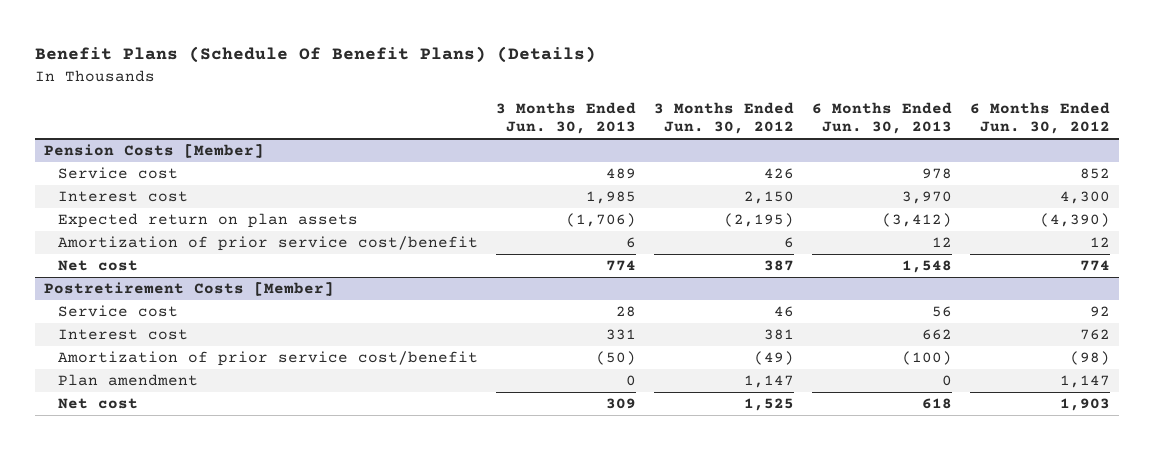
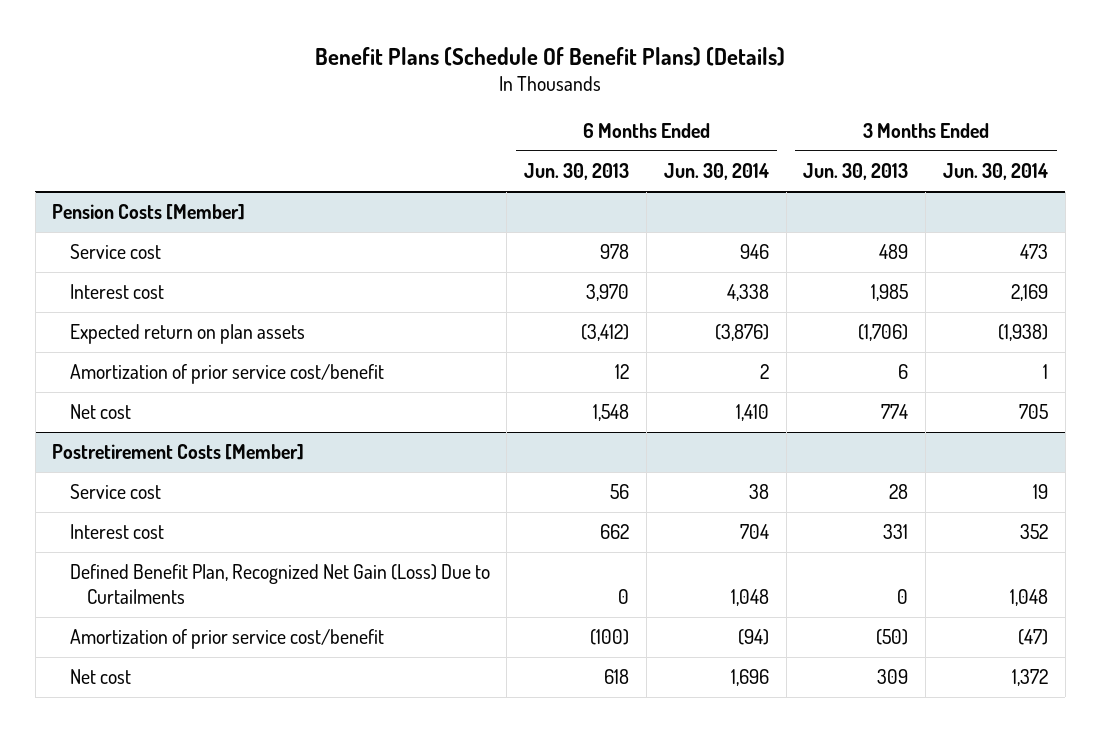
[654,101,795,135] 3 Months Ended Jun. 30, 2012 -> none
[970,101,1111,135] 6 Months Ended Jun. 30, 2012 -> none
none -> [663,163,769,181] Jun. 30, 2014
none -> [943,163,1049,181] Jun. 30, 2014
none -> [69,564,490,605] Defined Benefit Plan, Recognized Net Gain (Loss) Due to Curtailments
[57,374,198,387] Plan amendment -> none

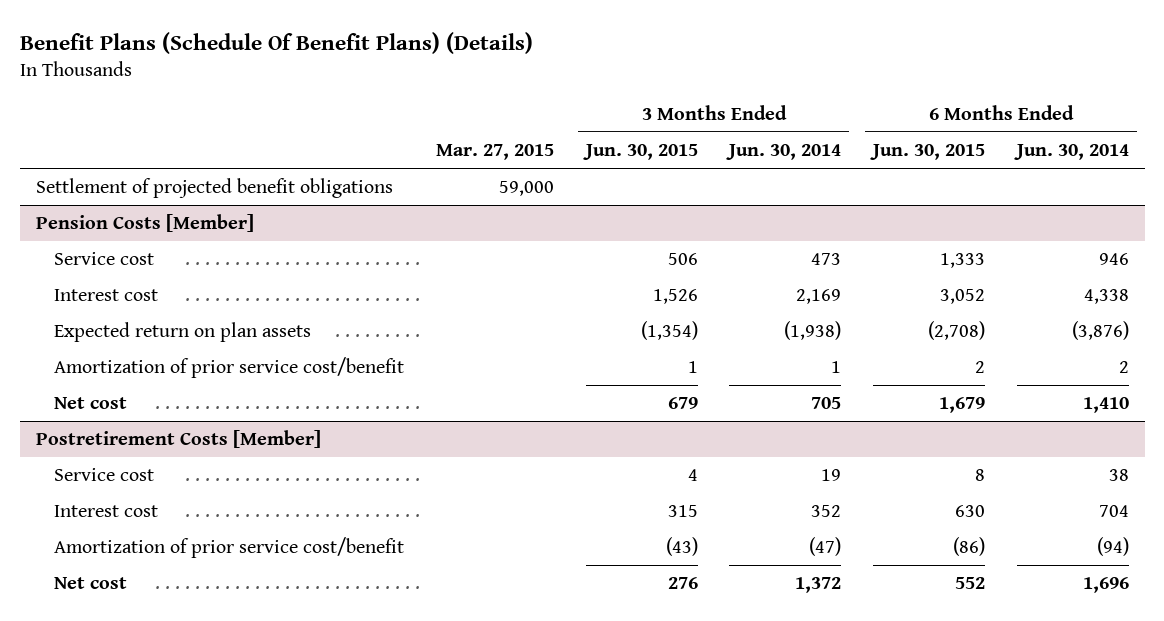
[524,163,630,181] Jun. 30, 2013 -> none
[803,163,909,181] Jun. 30, 2013 -> none
none -> [435,144,554,161] Mar. 27, 2015
none -> [582,144,698,161] Jun. 30, 2015
none -> [870,144,986,161] Jun. 30, 2015
none -> [35,178,393,199] Settlement of projected benefit obligations
[69,564,490,605] Defined Benefit Plan, Recognized Net Gain (Loss) Due to Curtailments -> none

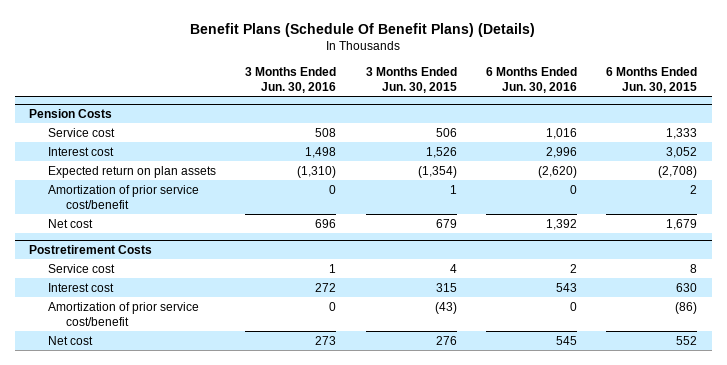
[435,144,554,161] Mar. 27, 2015 -> none
[726,144,842,161] Jun. 30, 2014 -> none
[1013,144,1129,161] Jun. 30, 2014 -> none
none -> [245,66,337,93] 3 Months Ended Jun. 30, 2016
none -> [485,66,577,93] 6 Months Ended Jun. 30, 2016
[35,178,393,199] Settlement of projected benefit obligations -> none
[35,214,254,233] Pension Costs [Member] -> [29,109,113,119] Pension Costs
[35,430,321,449] Postretirement Costs [Member] -> [29,245,153,255] Postretirement Costs

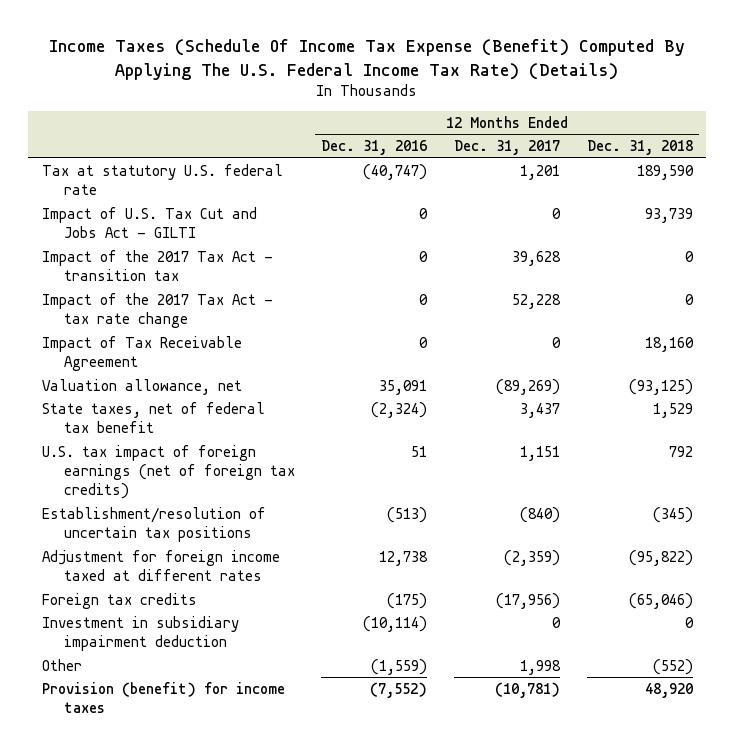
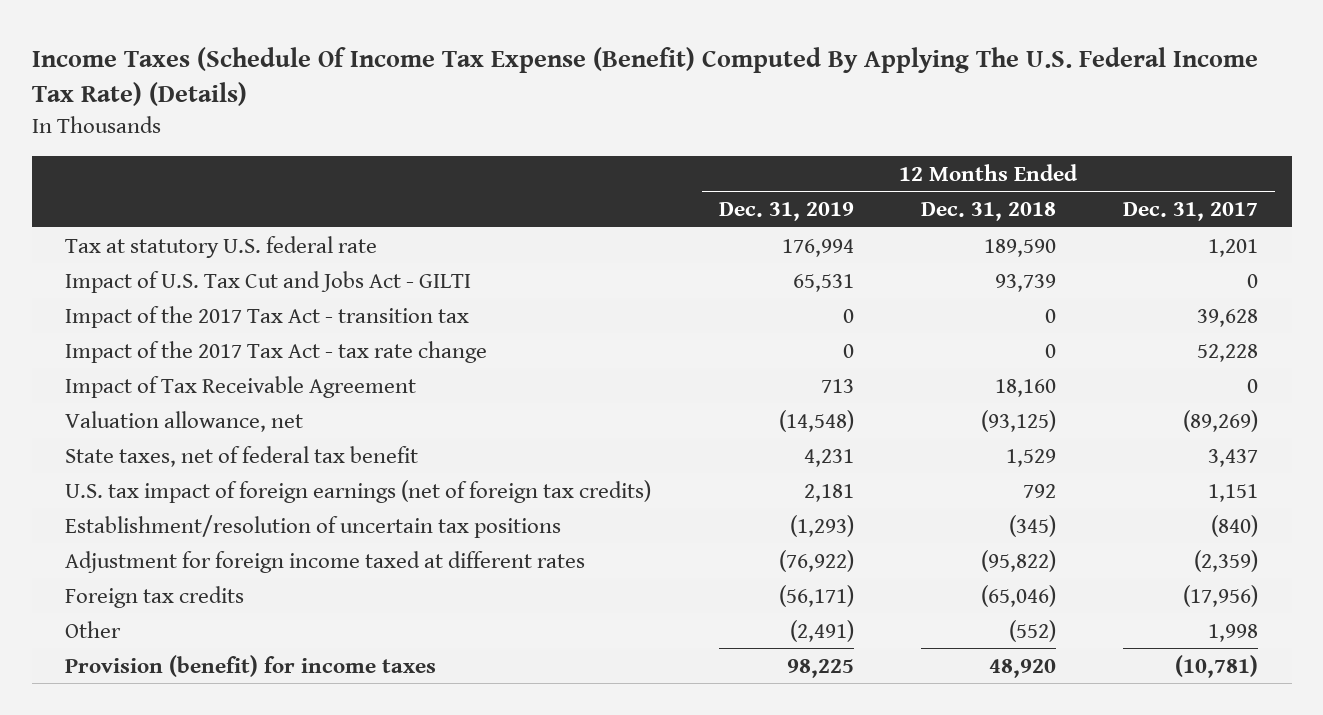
[321,140,428,156] Dec. 31, 2016 -> none
none -> [718,201,854,221] Dec. 31, 2019
[41,615,239,652] Investment in subsidiary impairment deduction -> none

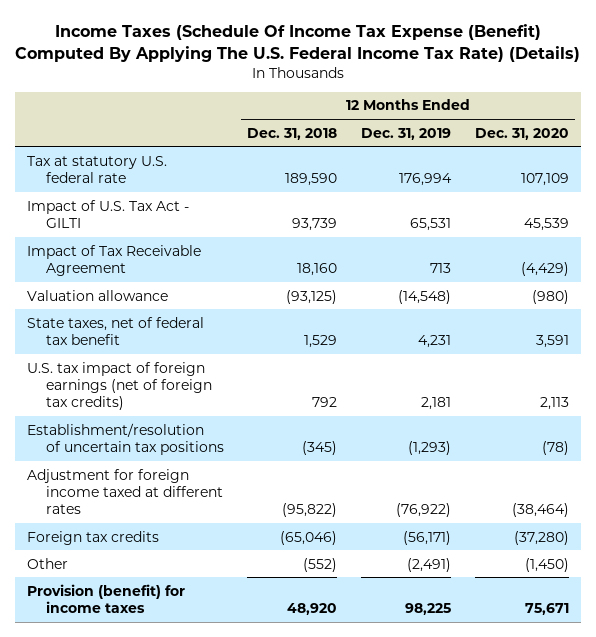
[1123,201,1259,221] Dec. 31, 2017 -> none
none -> [474,127,569,140] Dec. 31, 2020
[65,305,470,328] Impact of the 2017 Tax Act - transition tax -> none
[65,340,488,363] Impact of the 2017 Tax Act - tax rate change -> none
[65,270,472,293] Impact of U.S. Tax Cut and Jobs Act - GILTI -> [26,199,189,228] Impact of U.S. Tax Act - GILTI
[65,410,304,432] Valuation allowance, net -> [26,289,168,301] Valuation allowance

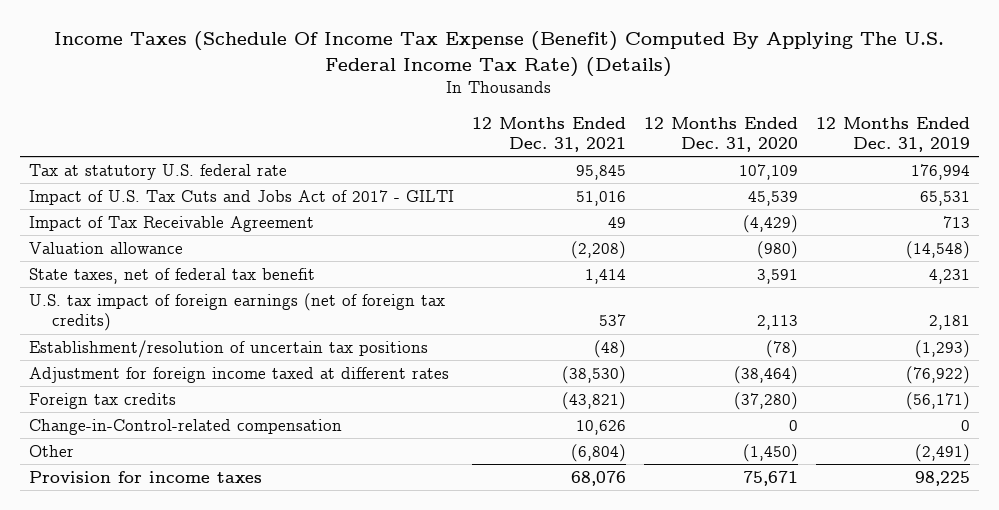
[247,127,338,140] Dec. 31, 2018 -> none
none -> [471,116,626,153] 12 Months Ended Dec. 31, 2021
[26,199,189,228] Impact of U.S. Tax Act - GILTI -> [28,189,454,205] Impact of U.S. Tax Cuts and Jobs Act of 2017 - GILTI
none -> [28,418,342,435] Change-in-Control-related compensation
[26,583,185,613] Provision (benefit) for income taxes -> [28,470,262,483] Provision for income taxes

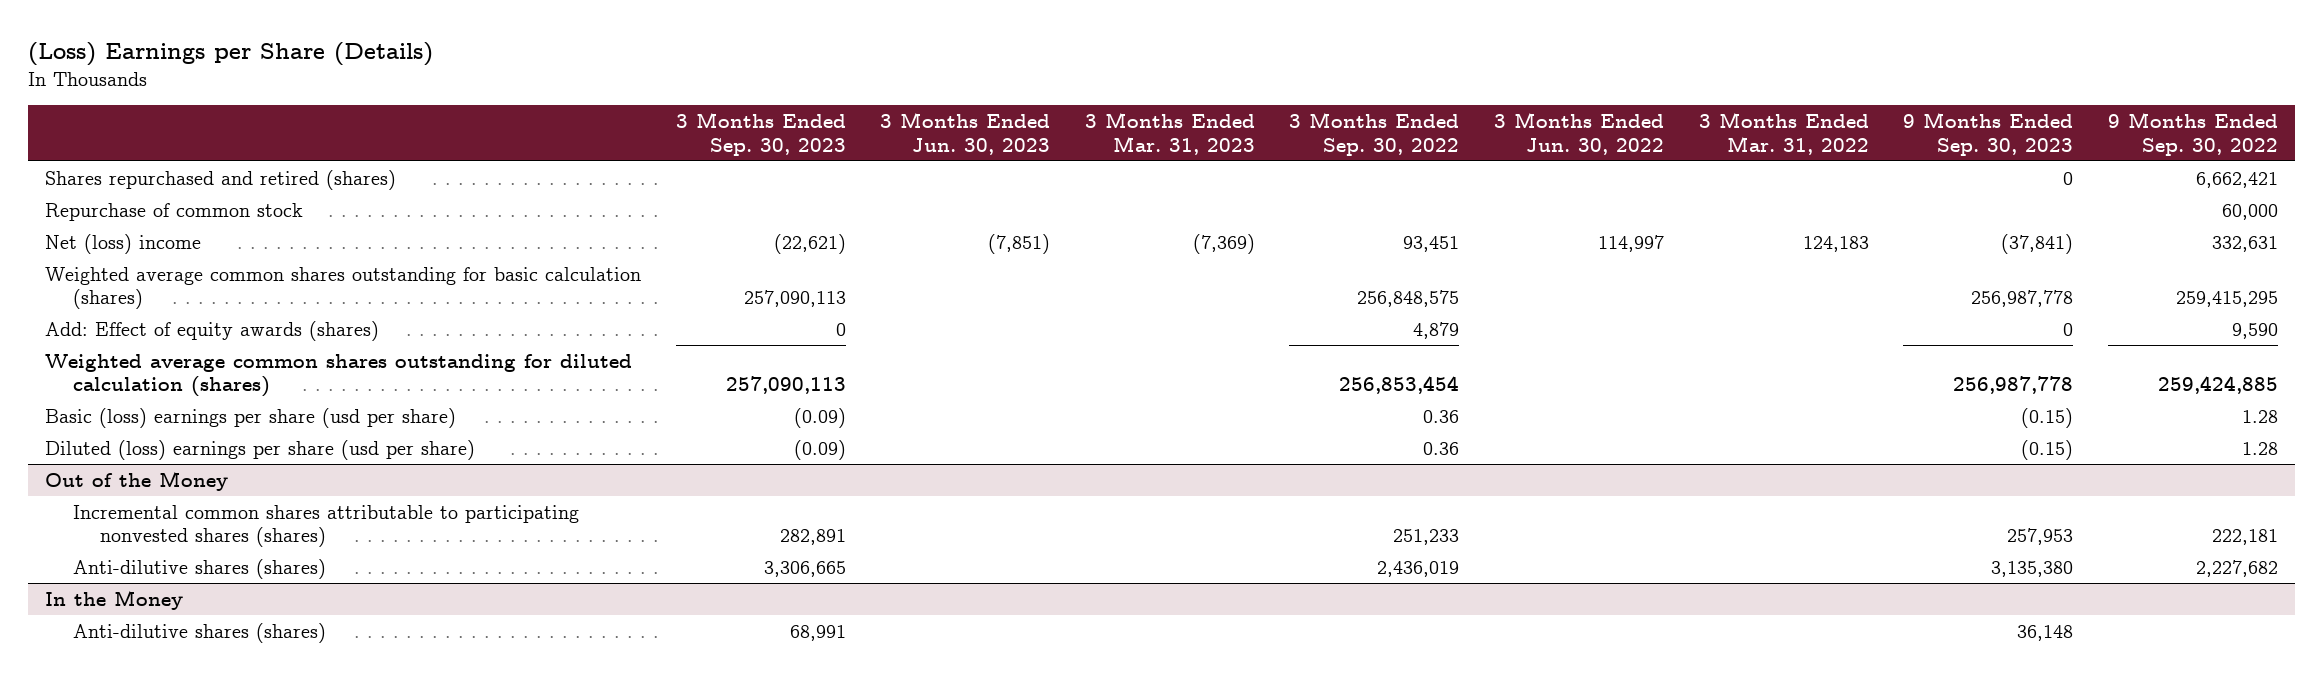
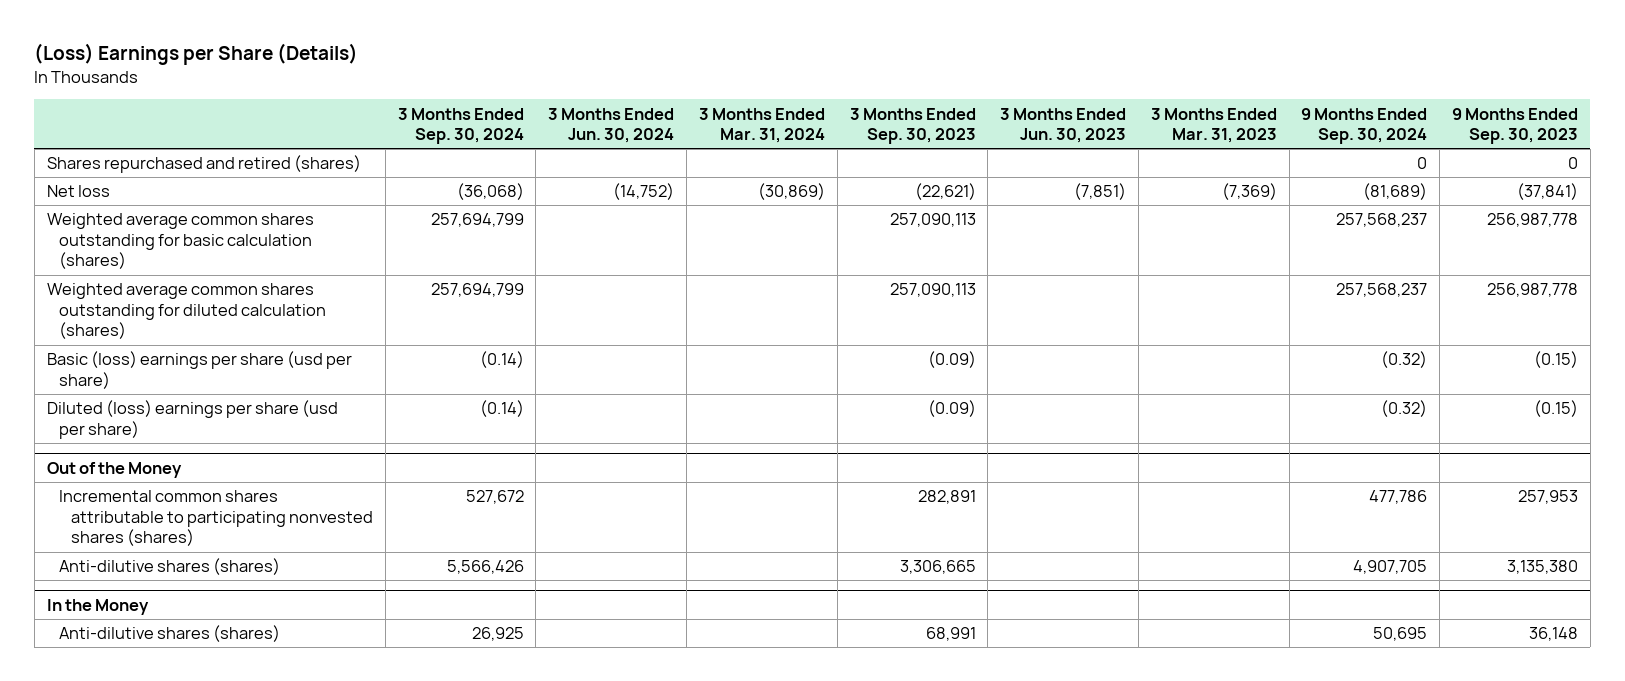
[1289,112,1460,156] 3 Months Ended Sep. 30, 2022 -> none
[1494,112,1665,155] 3 Months Ended Jun. 30, 2022 -> none
[1698,112,1869,155] 3 Months Ended Mar. 31, 2022 -> none
[2107,112,2278,156] 9 Months Ended Sep. 30, 2022 -> none
none -> [397,107,524,145] 3 Months Ended Sep. 30, 2024
none -> [548,107,675,144] 3 Months Ended Jun. 30, 2024
none -> [698,107,825,144] 3 Months Ended Mar. 31, 2024
none -> [1301,107,1428,145] 9 Months Ended Sep. 30, 2024
[45,202,304,221] Repurchase of common stock -> none
[45,233,202,254] Net (loss) income -> [46,185,110,198] Net loss
[45,320,380,341] Add: Effect of equity awards (shares) -> none

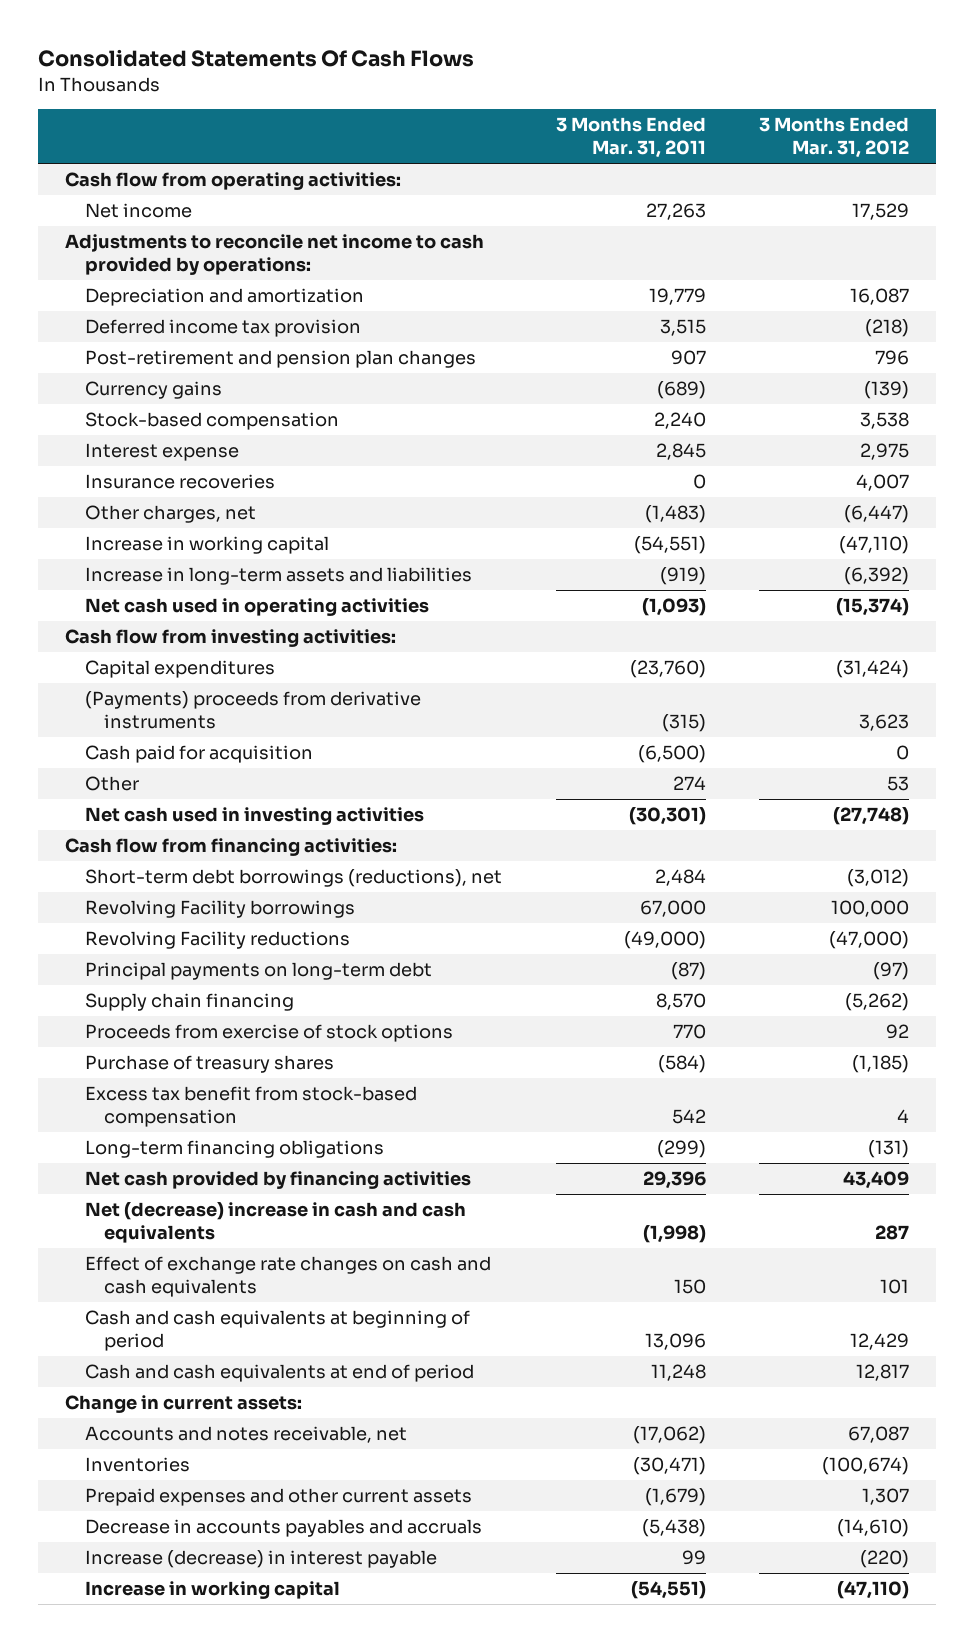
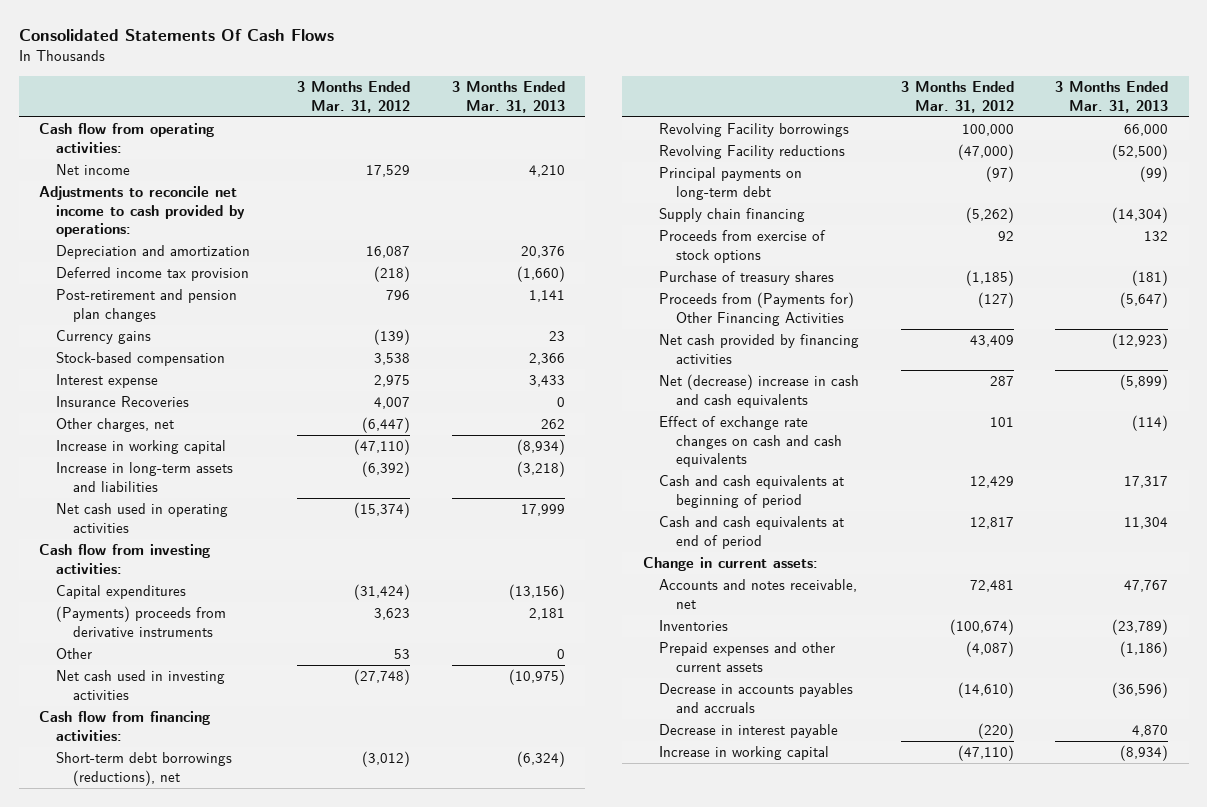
[555,117,706,159] 3 Months Ended Mar. 31, 2011 -> none
none -> [451,81,565,113] 3 Months Ended Mar. 31, 2013
[84,474,275,490] Insurance recoveries -> [56,396,190,408] Insurance Recoveries
[84,745,313,764] Cash paid for acquisition -> none
[84,1086,417,1128] Excess tax benefit from stock-based compensation -> none
[84,1140,384,1159] Long-term financing obligations -> none
none -> [659,292,855,326] Proceeds from (Payments for) Other Financing Activities
[848,1426,910,1444] 67,087 -> [969,580,1014,593] 72,481
[862,1488,910,1506] 1,307 -> [965,641,1014,658] (4,087)
[84,1550,437,1569] Increase (decrease) in interest payable -> [659,724,839,739] Decrease in interest payable

